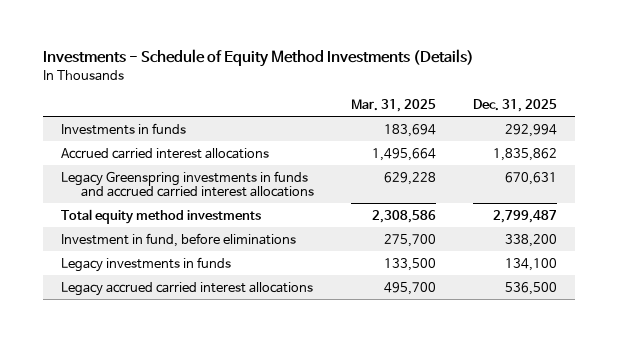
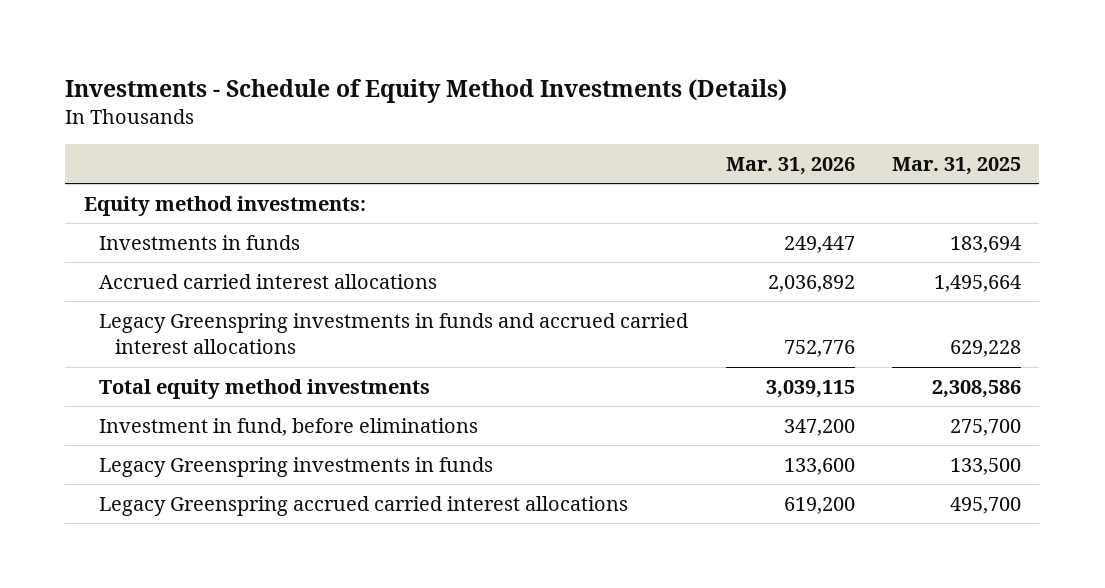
[472,98,557,112] Dec. 31, 2025 -> none
none -> [725,156,855,175] Mar. 31, 2026
none -> [84,195,367,216] Equity method investments:
[61,256,232,272] Legacy investments in funds -> [99,456,494,477] Legacy Greenspring investments in funds
[61,281,314,296] Legacy accrued carried interest allocations -> [99,495,629,516] Legacy Greenspring accrued carried interest allocations

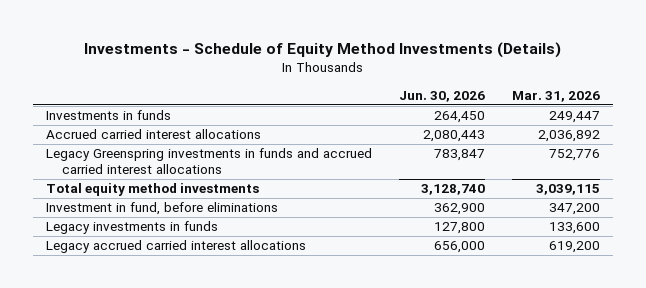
[891,156,1021,175] Mar. 31, 2025 -> none
none -> [399,90,486,102] Jun. 30, 2026
[84,195,367,216] Equity method investments: -> none
[99,456,494,477] Legacy Greenspring investments in funds -> [46,221,219,235] Legacy investments in funds
[99,495,629,516] Legacy Greenspring accrued carried interest allocations -> [46,240,307,254] Legacy accrued carried interest allocations

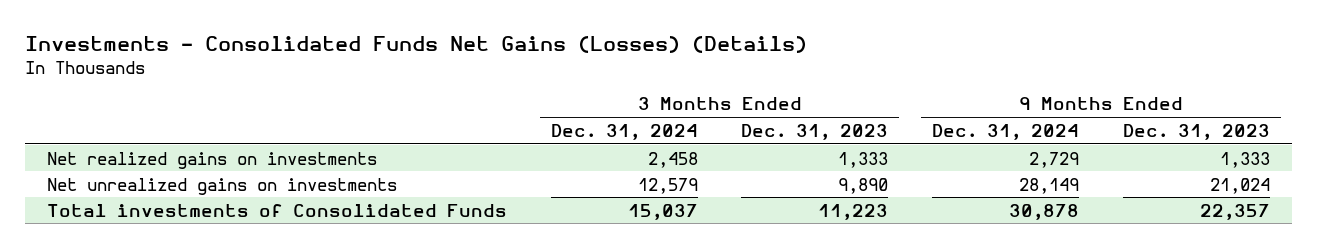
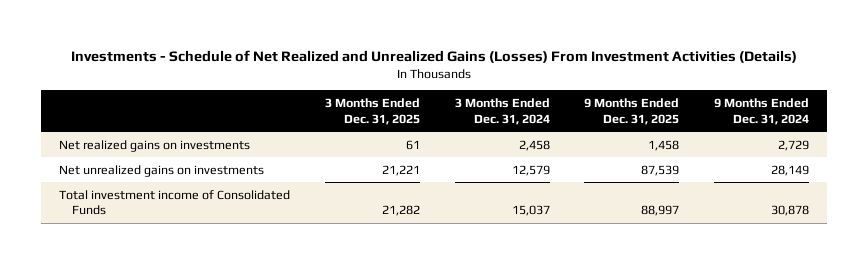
[25,36,808,54] Investments - Consolidated Funds Net Gains (Losses) (Details) -> [71,49,798,63] Investments - Schedule of Net Realized and Unrealized Gains (Losses) From Investment Activities (Details)
[741,123,889,140] Dec. 31, 2023 -> none
[1122,123,1270,140] Dec. 31, 2023 -> none
none -> [324,98,420,125] 3 Months Ended Dec. 31, 2025
none -> [584,98,680,125] 9 Months Ended Dec. 31, 2025
[46,203,507,217] Total investments of Consolidated Funds -> [58,189,290,216] Total investment income of Consolidated Funds

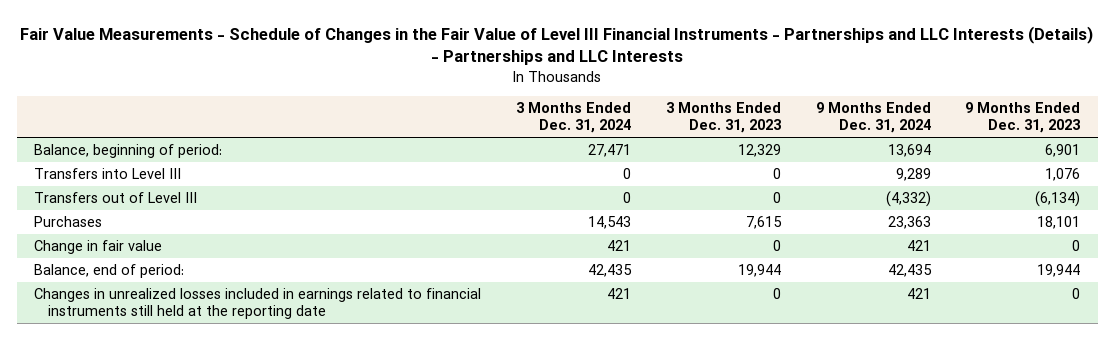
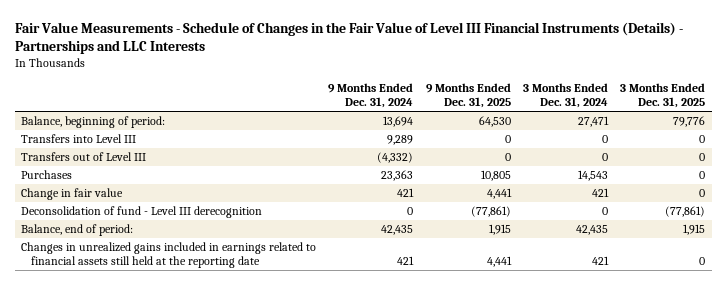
[20,25,1094,66] Fair Value Measurements - Schedule of Changes in the Fair Value of Level III Financial Instruments - Partnerships and LLC Interests (Details) - Partnerships and LLC Interests -> [14,21,683,55] Fair Value Measurements - Schedule of Changes in the Fair Value of Level III Financial Instruments (Details) - Partnerships and LLC Interests
[665,102,781,134] 3 Months Ended Dec. 31, 2023 -> none
[965,102,1081,134] 9 Months Ended Dec. 31, 2023 -> none
none -> [425,83,511,109] 9 Months Ended Dec. 31, 2025
none -> [620,83,706,109] 3 Months Ended Dec. 31, 2025
none -> [20,205,262,218] Deconsolidation of fund - Level III derecognition
[34,288,482,320] Changes in unrealized losses included in earnings related to financial instruments still held at the reporting date -> [20,241,316,269] Changes in unrealized gains included in earnings related to financial assets still held at the reporting date

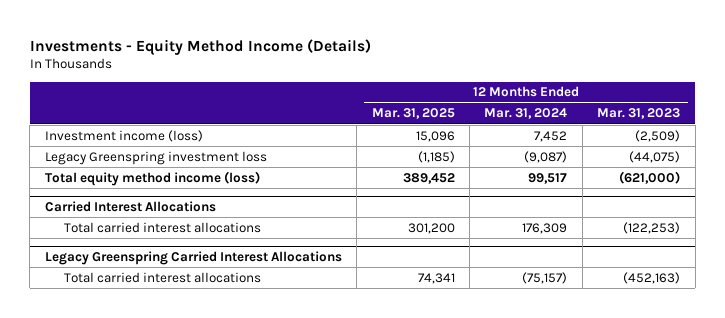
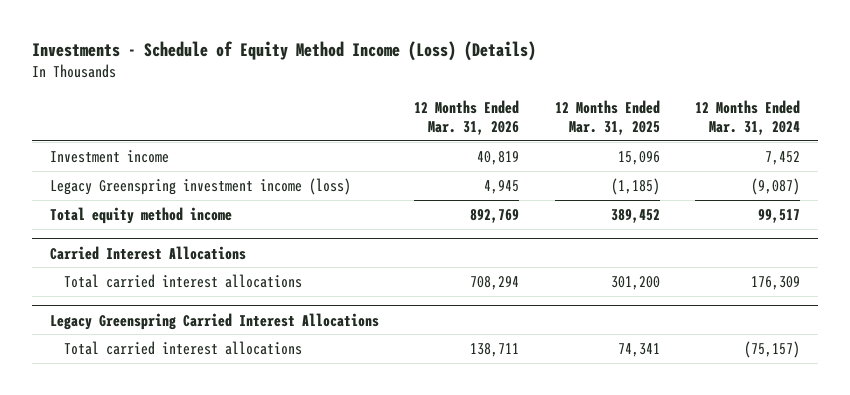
[29,38,371,55] Investments - Equity Method Income (Details) -> [31,41,536,62] Investments - Schedule of Equity Method Income (Loss) (Details)
[597,108,681,120] Mar. 31, 2023 -> none
none -> [414,99,520,136] 12 Months Ended Mar. 31, 2026
[44,129,203,142] Investment income (loss) -> [49,149,169,163] Investment income
[44,150,267,165] Legacy Greenspring investment loss -> [49,177,351,195] Legacy Greenspring investment income (loss)
[44,170,260,186] Total equity method income (loss) -> [49,206,232,224] Total equity method income

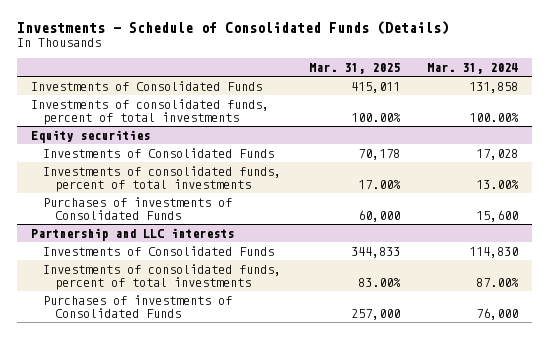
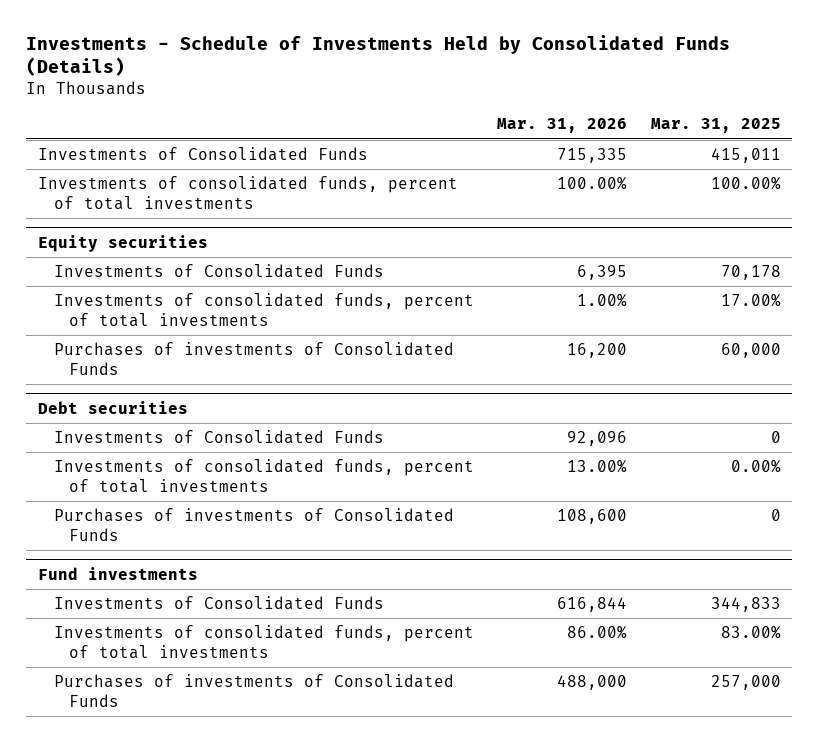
[16,21,449,36] Investments - Schedule of Consolidated Funds (Details) -> [25,34,730,77] Investments - Schedule of Investments Held by Consolidated Funds (Details)
[427,63,519,75] Mar. 31, 2024 -> none
none -> [497,118,628,134] Mar. 31, 2026
[30,228,234,242] Partnership and LLC interests -> none
none -> [37,400,188,414] Debt securities
none -> [53,430,384,445] Investments of Consolidated Funds
none -> [53,459,474,493] Investments of consolidated funds, percent of total investments
none -> [53,508,454,541] Purchases of investments of Consolidated Funds
none -> [37,566,198,580] Fund investments

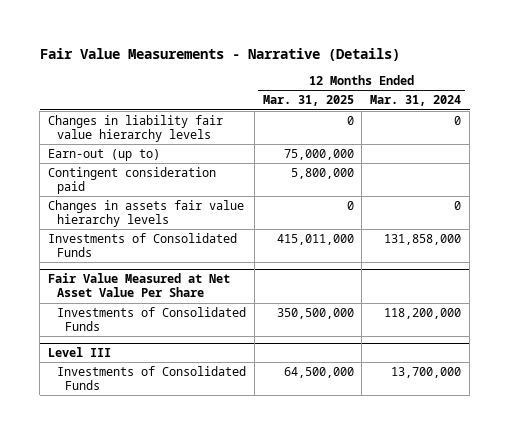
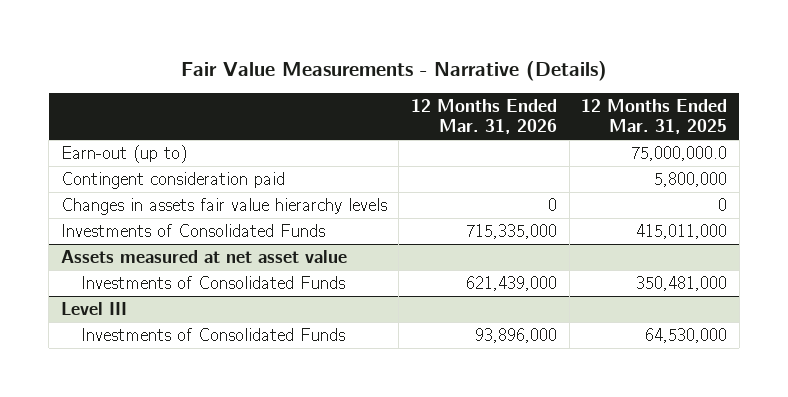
[370,95,462,107] Mar. 31, 2024 -> none
none -> [411,98,558,135] 12 Months Ended Mar. 31, 2026
[48,115,224,143] Changes in liability fair value hierarchy levels -> none
[283,149,354,161] 75,000,000 -> [631,145,728,161] 75,000,000.0
[48,273,231,298] Fair Value Measured at Net Asset Value Per Share -> [60,249,347,263] Assets measured at net asset value
[276,308,354,320] 350,500,000 -> [636,275,728,291] 350,481,000
[283,367,354,379] 64,500,000 -> [645,327,728,343] 64,530,000

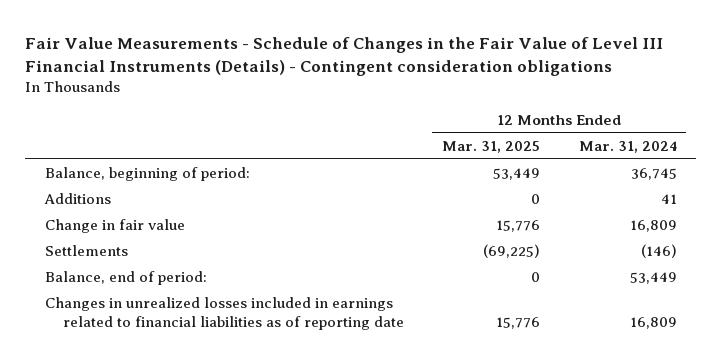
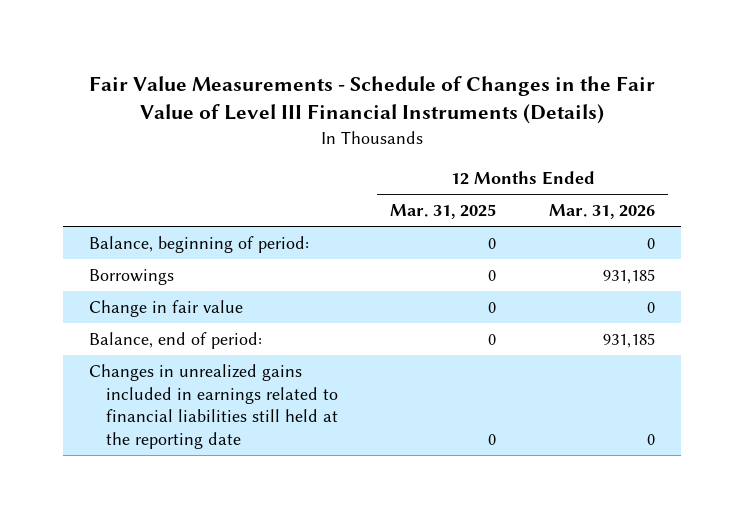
[25,36,664,76] Fair Value Measurements - Schedule of Changes in the Fair Value of Level III Financial Instruments (Details) - Contingent consideration obligations -> [88,75,655,125] Fair Value Measurements - Schedule of Changes in the Fair Value of Level III Financial Instruments (Details)
[578,140,677,153] Mar. 31, 2024 -> none
none -> [548,204,655,220] Mar. 31, 2026
[44,245,128,257] Settlements -> none
[493,168,541,181] 53,449 -> [488,238,497,250] 0
[43,193,111,205] Additions -> [88,269,174,286] Borrowings
[496,220,541,233] 15,776 -> [488,302,497,314] 0
[44,297,404,330] Changes in unrealized losses included in earnings related to financial liabilities as of reporting date -> [88,364,338,450] Changes in unrealized gains included in earnings related to financial liabilities still held at the reporting date
[496,316,541,329] 15,776 -> [488,434,497,446] 0

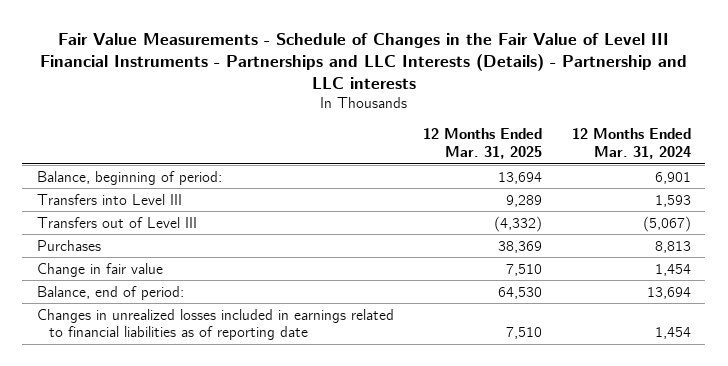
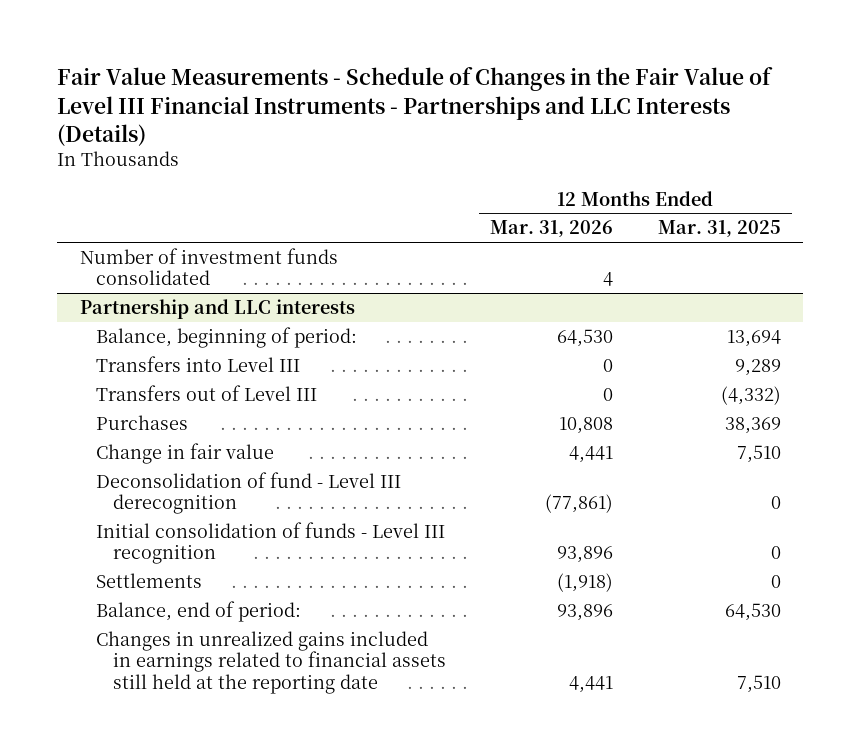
[39,32,687,90] Fair Value Measurements - Schedule of Changes in the Fair Value of Level III Financial Instruments - Partnerships and LLC Interests (Details) - Partnership and LLC interests -> [57,67,774,146] Fair Value Measurements - Schedule of Changes in the Fair Value of Level III Financial Instruments - Partnerships and LLC Interests (Details)
[571,128,691,159] 12 Months Ended Mar. 31, 2024 -> none
none -> [490,220,614,238] Mar. 31, 2026
none -> [79,248,338,286] Number of investment funds consolidated
none -> [79,299,355,320] Partnership and LLC interests
none -> [96,472,402,515] Deconsolidation of fund - Level III derecognition
none -> [96,522,446,565] Initial consolidation of funds - Level III recognition
none -> [96,573,203,589] Settlements
[37,308,395,341] Changes in unrealized losses included in earnings related to financial liabilities as of reporting date -> [96,631,446,694] Changes in unrealized gains included in earnings related to financial assets still held at the reporting date

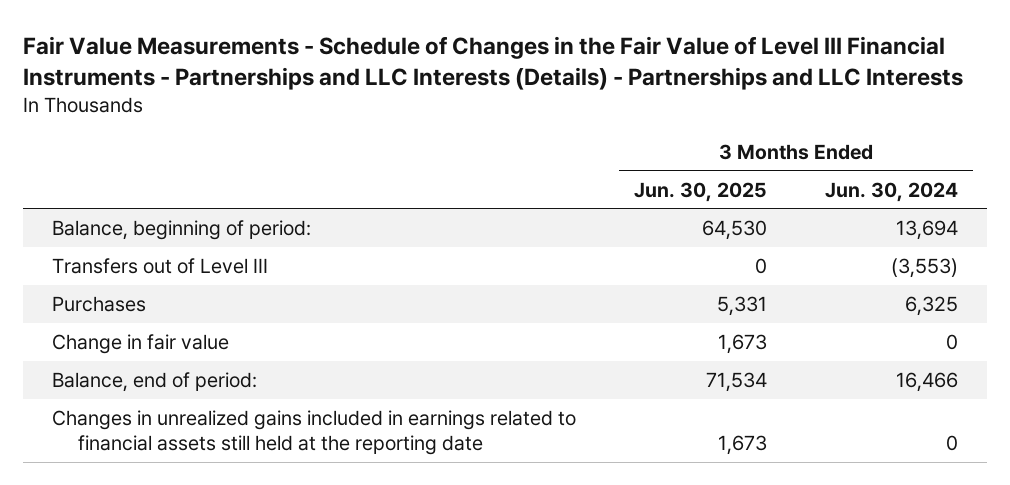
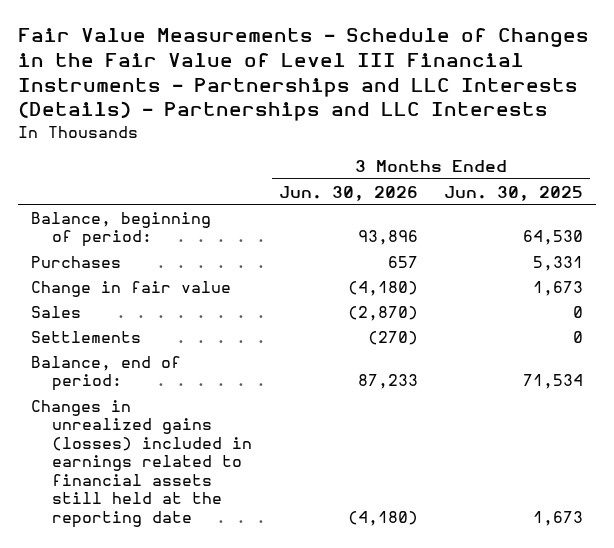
[825,181,959,202] Jun. 30, 2024 -> none
none -> [278,185,418,201] Jun. 30, 2026
[51,258,268,275] Transfers out of Level III -> none
none -> [30,305,81,318] Sales
none -> [30,330,141,343] Settlements
[51,410,576,456] Changes in unrealized gains included in earnings related to financial assets still held at the reporting date -> [30,399,253,528] Changes in unrealized gains (losses) included in earnings related to financial assets still held at the reporting date

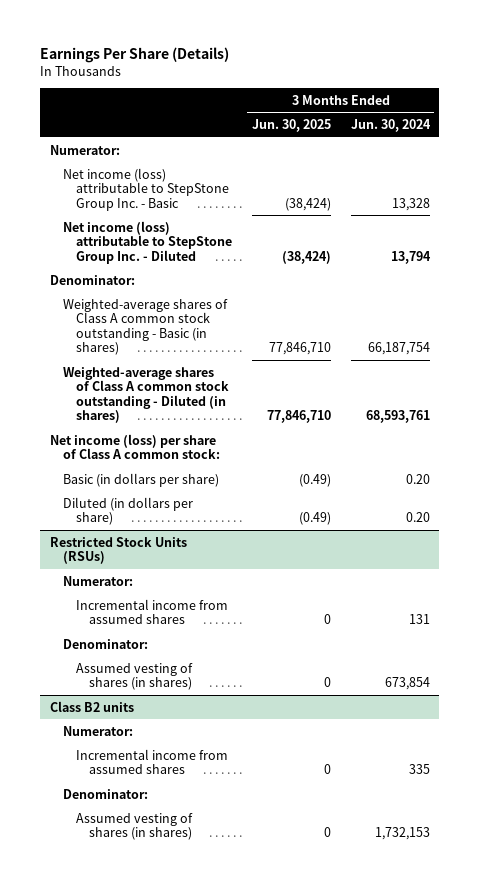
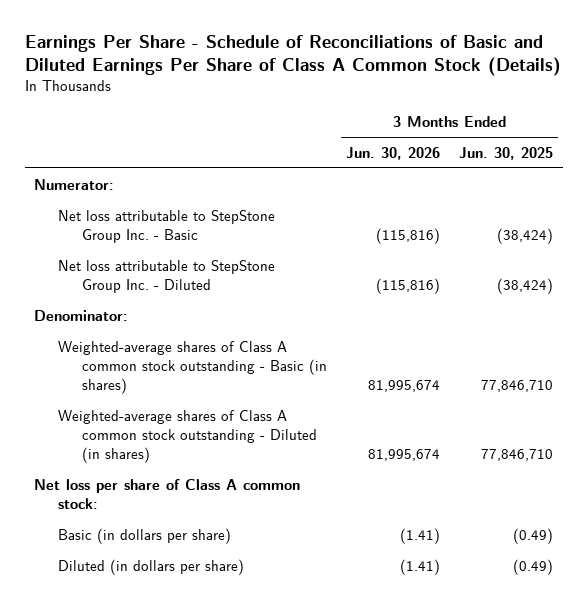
[39,46,229,63] Earnings Per Share (Details) -> [24,34,561,77] Earnings Per Share - Schedule of Reconciliations of Basic and Diluted Earnings Per Share of Class A Common Stock (Details)
[350,118,431,132] Jun. 30, 2024 -> none
none -> [346,146,441,160] Jun. 30, 2026
[62,167,229,211] Net income (loss) attributable to StepStone Group Inc. - Basic -> [57,209,275,243] Net loss attributable to StepStone Group Inc. - Basic
[62,220,232,264] Net income (loss) attributable to StepStone Group Inc. - Diluted -> [57,259,275,293] Net loss attributable to StepStone Group Inc. - Diluted
[49,433,220,460] Net income (loss) per share of Class A common stock: -> [34,478,301,509] Net loss per share of Class A common stock:
[49,536,187,565] Restricted Stock Units (RSUs) -> none
[62,575,133,586] Numerator: -> none
[75,598,228,625] Incremental income from assumed shares -> none
[62,638,148,649] Denominator: -> none
[75,662,193,691] Assumed vesting of shares (in shares) -> none
[49,700,134,712] Class B2 units -> none
[62,725,133,736] Numerator: -> none
[75,748,228,775] Incremental income from assumed shares -> none
[62,788,148,799] Denominator: -> none
[75,812,193,841] Assumed vesting of shares (in shares) -> none

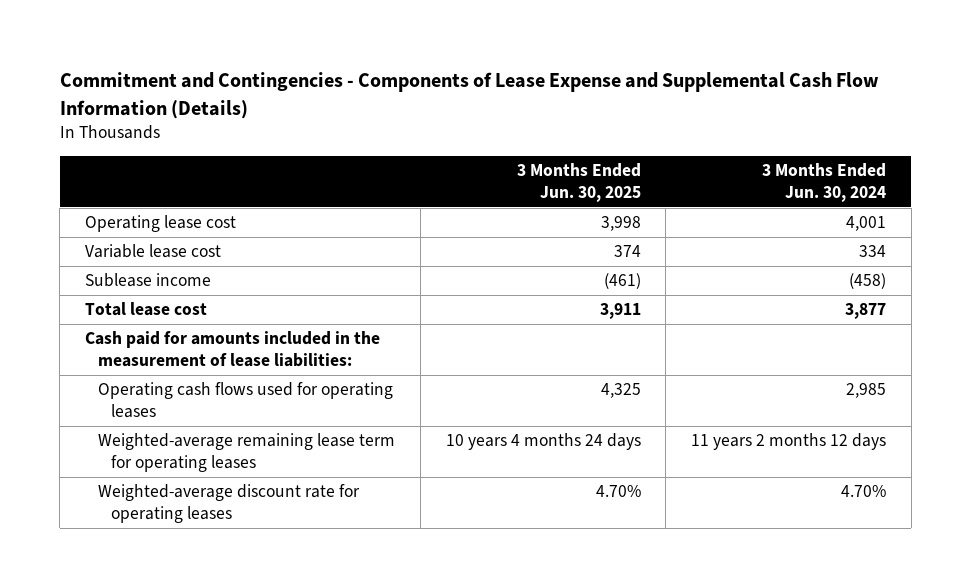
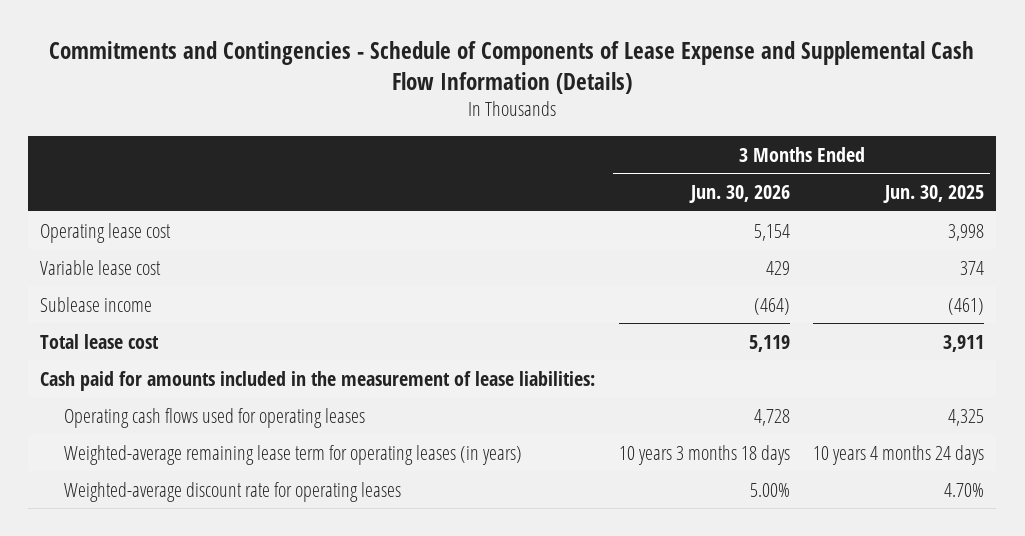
[59,72,879,119] Commitment and Contingencies - Components of Lease Expense and Supplemental Cash Flow Information (Details) -> [49,41,975,94] Commitments and Contingencies - Schedule of Components of Lease Expense and Supplemental Cash Flow Information (Details)
[762,163,887,203] 3 Months Ended Jun. 30, 2024 -> none
none -> [688,184,790,203] Jun. 30, 2026
[98,433,396,473] Weighted-average remaining lease term for operating leases -> [64,444,523,465] Weighted-average remaining lease term for operating leases (in years)

